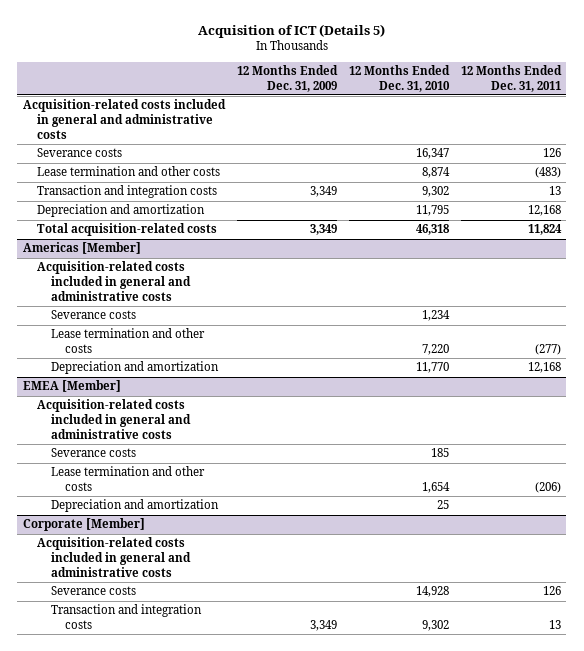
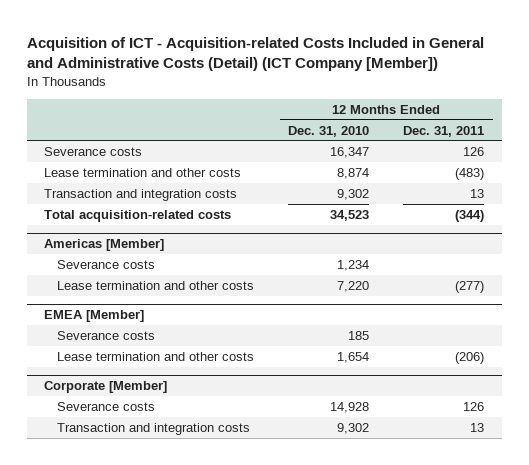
[197,23,385,38] Acquisition of ICT (Details 5) -> [27,36,485,71] Acquisition of ICT - Acquisition-related Costs Included in General and Administrative Costs (Detail) (ICT Company [Member])
[237,65,339,92] 12 Months Ended Dec. 31, 2009 -> none
[23,99,227,139] Acquisition-related costs included in general and administrative costs -> none
[37,204,206,218] Depreciation and amortization -> none
[415,224,450,236] 46,318 -> [330,209,370,221] 34,523
[527,224,562,236] 11,824 -> [455,209,485,222] (344)
[37,261,192,301] Acquisition-related costs included in general and administrative costs -> none
[51,361,220,375] Depreciation and amortization -> none
[37,399,192,439] Acquisition-related costs included in general and administrative costs -> none
[51,499,220,513] Depreciation and amortization -> none
[37,537,192,577] Acquisition-related costs included in general and administrative costs -> none

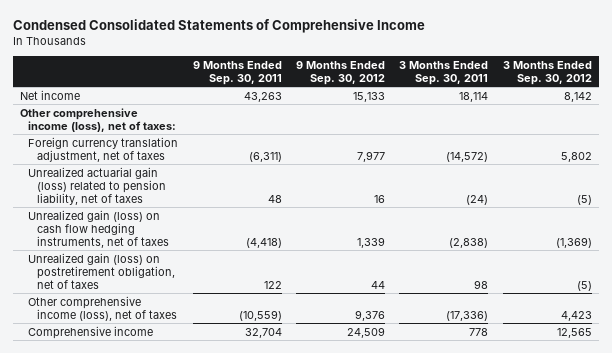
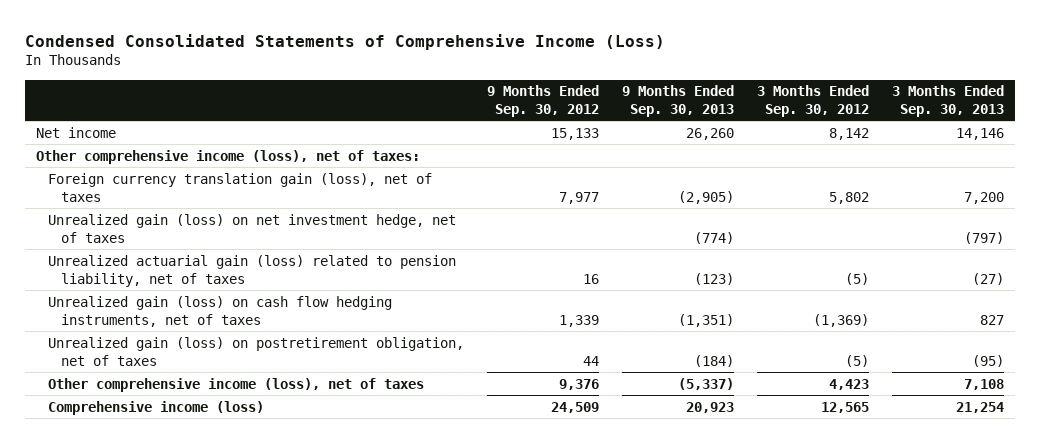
[12,19,425,34] Condensed Consolidated Statements of Comprehensive Income -> [24,33,665,50] Condensed Consolidated Statements of Comprehensive Income (Loss)
[192,60,282,86] 9 Months Ended Sep. 30, 2011 -> none
[399,60,489,86] 3 Months Ended Sep. 30, 2011 -> none
none -> [622,85,735,118] 9 Months Ended Sep. 30, 2013
none -> [891,85,1004,118] 3 Months Ended Sep. 30, 2013
[28,136,179,162] Foreign currency translation adjustment, net of taxes -> [48,172,433,202] Foreign currency translation gain (loss), net of taxes
none -> [48,213,457,243] Unrealized gain (loss) on net investment hedge, net of taxes
[28,325,154,339] Comprehensive income -> [48,400,265,415] Comprehensive income (loss)

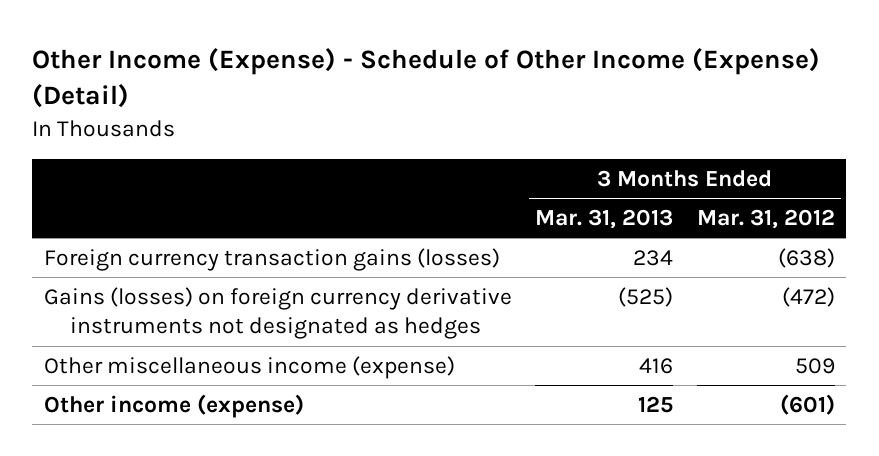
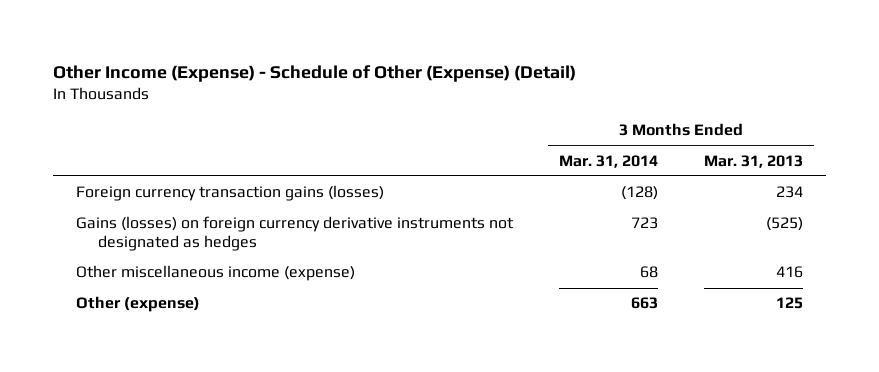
[32,48,821,109] Other Income (Expense) - Schedule of Other Income (Expense) (Detail) -> [53,64,577,82] Other Income (Expense) - Schedule of Other (Expense) (Detail)
[696,209,835,230] Mar. 31, 2012 -> none
none -> [559,154,659,168] Mar. 31, 2014
[43,393,304,418] Other income (expense) -> [76,296,201,313] Other (expense)

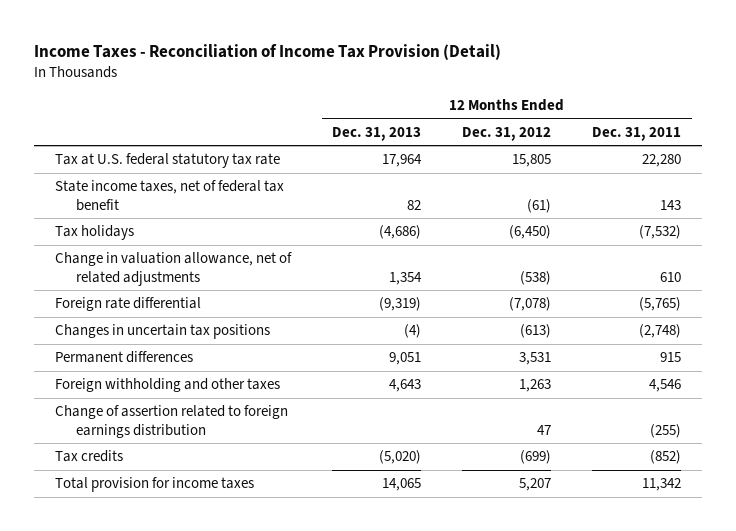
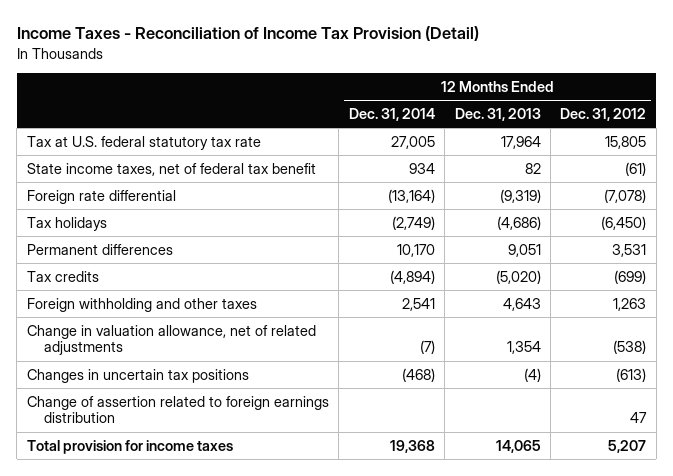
[592,126,682,141] Dec. 31, 2011 -> none
none -> [348,107,435,121] Dec. 31, 2014
[55,225,135,241] Tax holidays -> [26,216,107,231] Tax holidays
[55,450,124,463] Tax credits -> [26,270,99,282] Tax credits
[55,252,293,287] Change in valuation allowance, net of related adjustments -> [26,324,316,356] Change in valuation allowance, net of related adjustments
[55,324,271,340] Changes in uncertain tax positions -> [26,368,249,383] Changes in uncertain tax positions

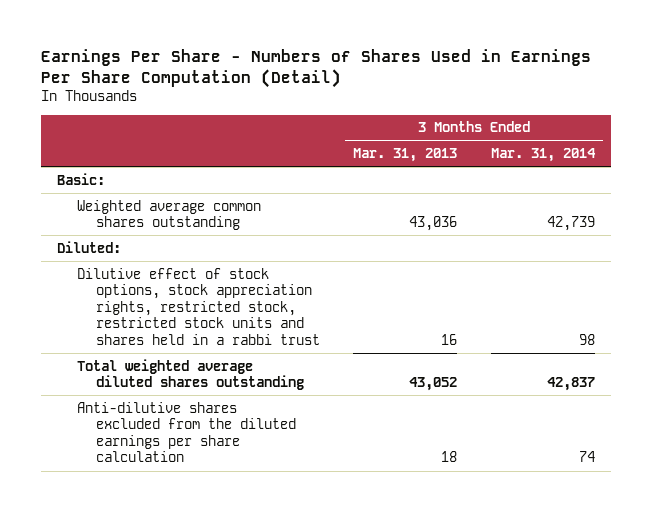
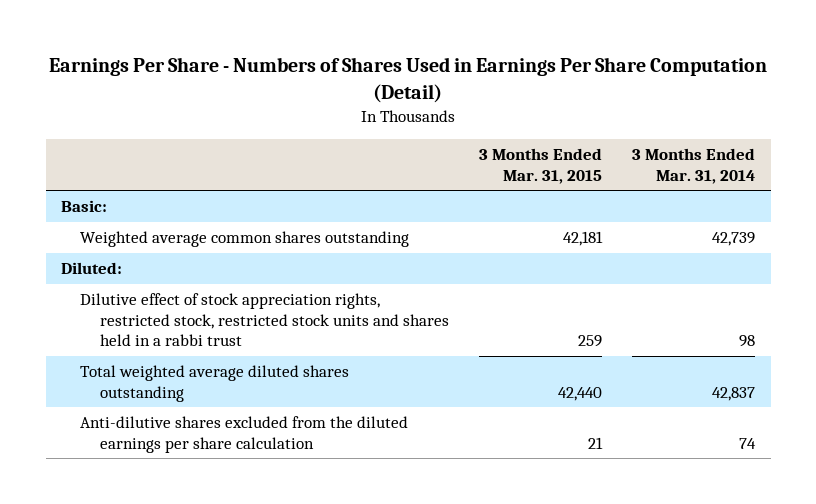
[353,148,458,163] Mar. 31, 2013 -> none
none -> [478,148,602,185] 3 Months Ended Mar. 31, 2015
[76,267,321,345] Dilutive effect of stock options, stock appreciation rights, restricted stock, restricted stock units and shares held in a rabbi trust -> [80,293,449,347] Dilutive effect of stock appreciation rights, restricted stock, restricted stock units and shares held in a rabbi trust

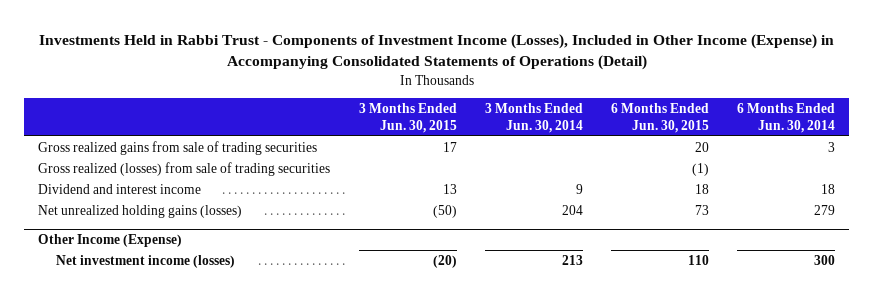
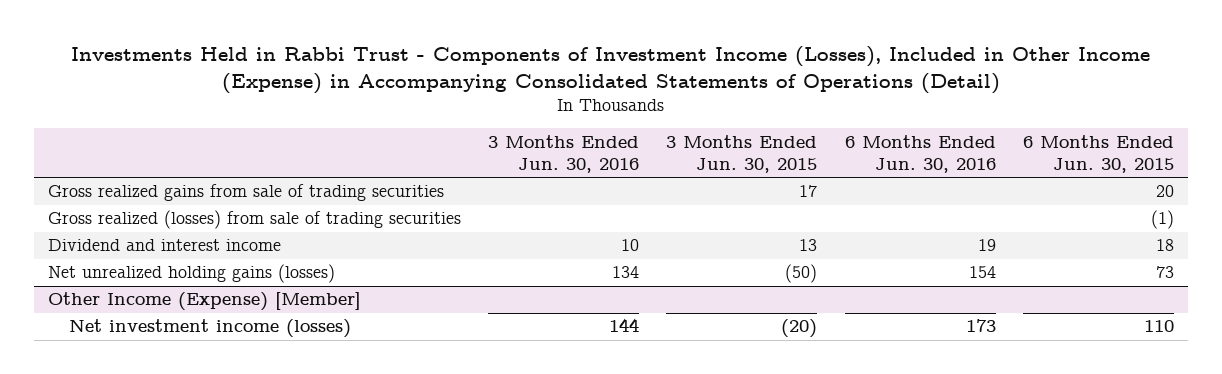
[484,103,583,133] 3 Months Ended Jun. 30, 2014 -> none
[737,103,836,133] 6 Months Ended Jun. 30, 2014 -> none
none -> [487,134,639,173] 3 Months Ended Jun. 30, 2016
none -> [844,134,996,173] 6 Months Ended Jun. 30, 2016
[38,234,183,248] Other Income (Expense) -> [47,292,361,312] Other Income (Expense) [Member]

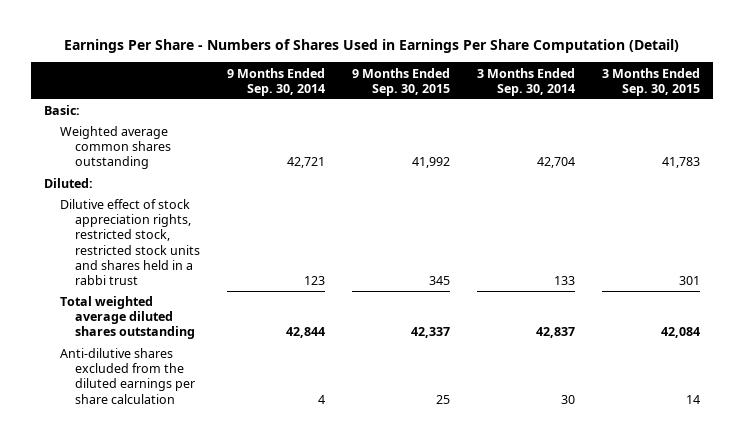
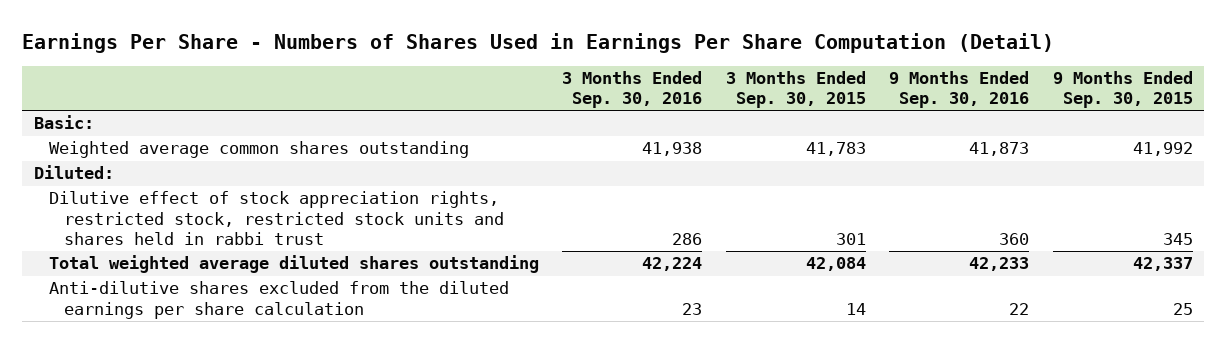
[227,67,326,96] 9 Months Ended Sep. 30, 2014 -> none
[476,67,575,96] 3 Months Ended Sep. 30, 2014 -> none
none -> [562,71,703,109] 3 Months Ended Sep. 30, 2016
none -> [889,71,1030,109] 9 Months Ended Sep. 30, 2016
[59,199,201,285] Dilutive effect of stock appreciation rights, restricted stock, restricted stock units and shares held in a rabbi trust -> [48,191,504,245] Dilutive effect of stock appreciation rights, restricted stock, restricted stock units and shares held in rabbi trust

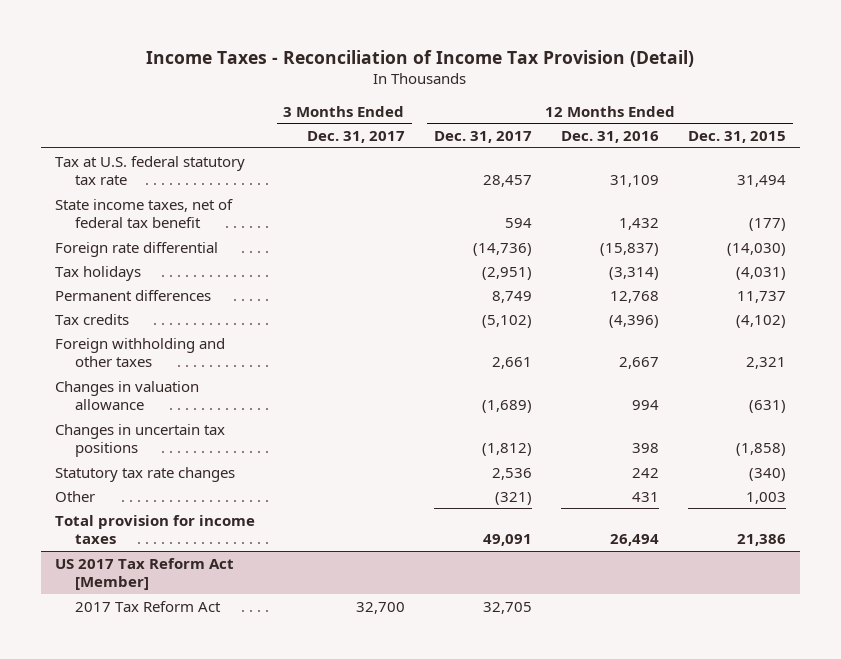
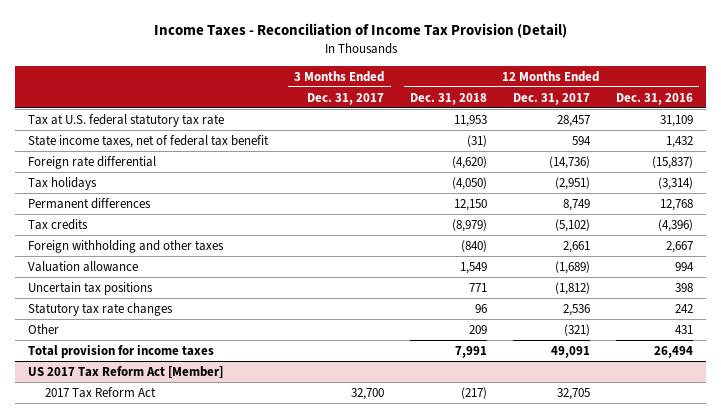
[687,131,786,144] Dec. 31, 2015 -> none
none -> [410,92,488,105] Dec. 31, 2018
[54,380,199,411] Changes in valuation allowance -> [28,260,139,272] Valuation allowance
[54,423,225,458] Changes in uncertain tax positions -> [28,281,154,295] Uncertain tax positions

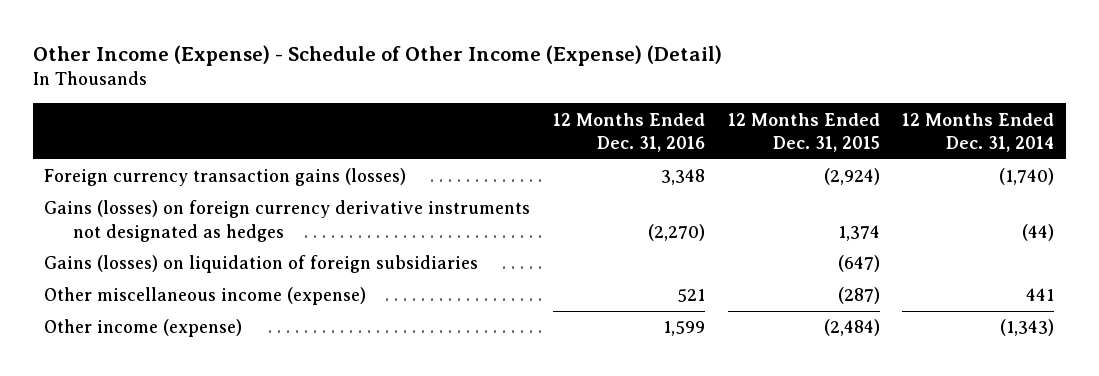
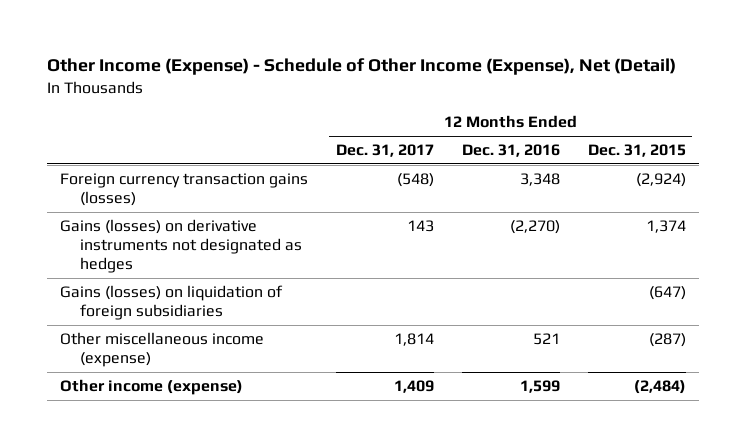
[33,45,723,67] Other Income (Expense) - Schedule of Other Income (Expense) (Detail) -> [46,58,676,76] Other Income (Expense) - Schedule of Other Income (Expense), Net (Detail)
[902,112,1055,152] 12 Months Ended Dec. 31, 2014 -> none
none -> [336,144,435,158] Dec. 31, 2017
[44,200,531,242] Gains (losses) on foreign currency derivative instruments not designated as hedges -> [60,218,303,274] Gains (losses) on derivative instruments not designated as hedges

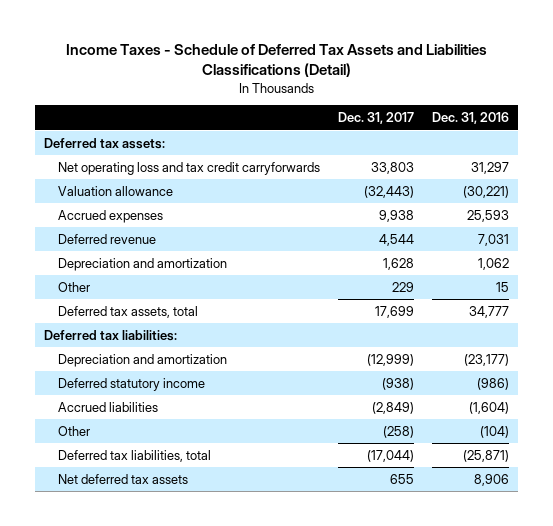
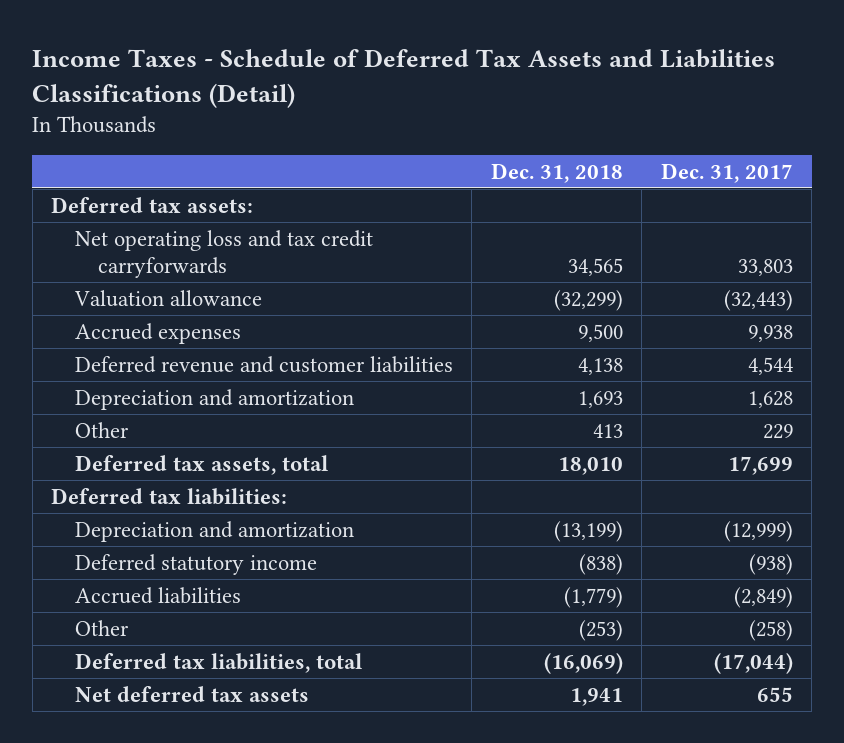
[431,112,509,125] Dec. 31, 2016 -> none
none -> [490,162,623,183] Dec. 31, 2018
[58,233,157,244] Deferred revenue -> [74,355,453,373] Deferred revenue and customer liabilities

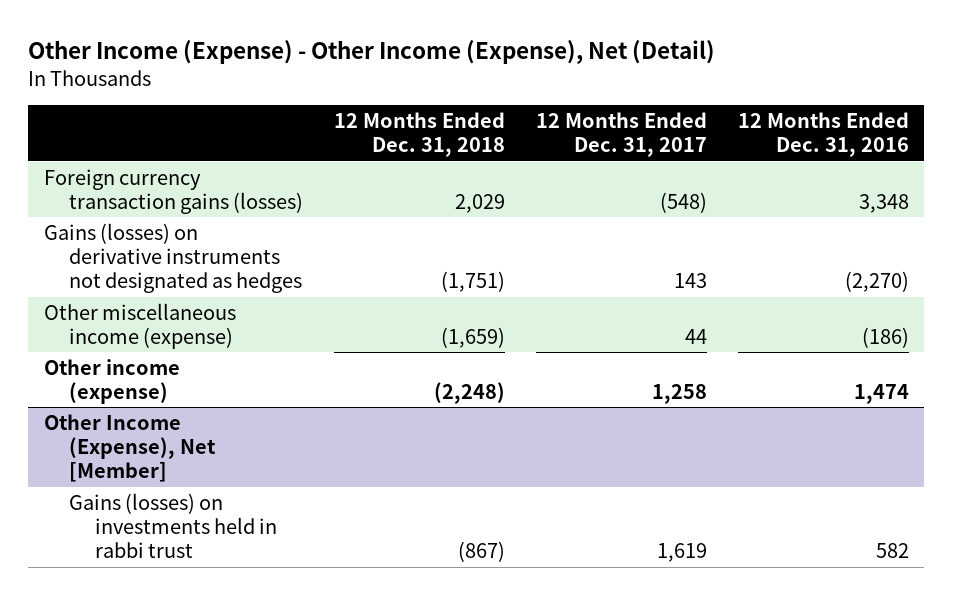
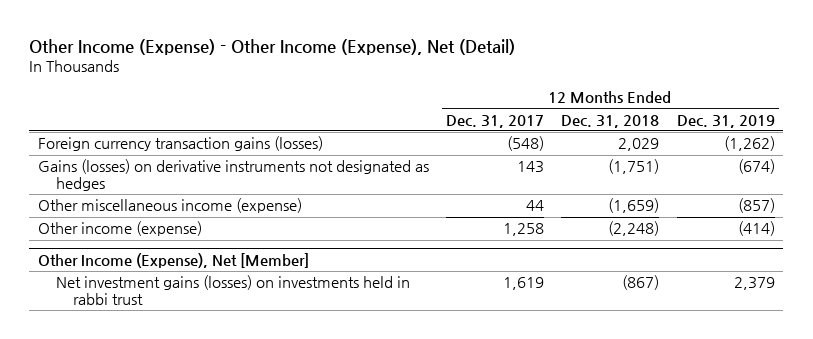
[737,111,909,158] 12 Months Ended Dec. 31, 2016 -> none
none -> [676,114,775,128] Dec. 31, 2019
[69,492,277,559] Gains (losses) on investments held in rabbi trust -> [55,275,410,306] Net investment gains (losses) on investments held in rabbi trust

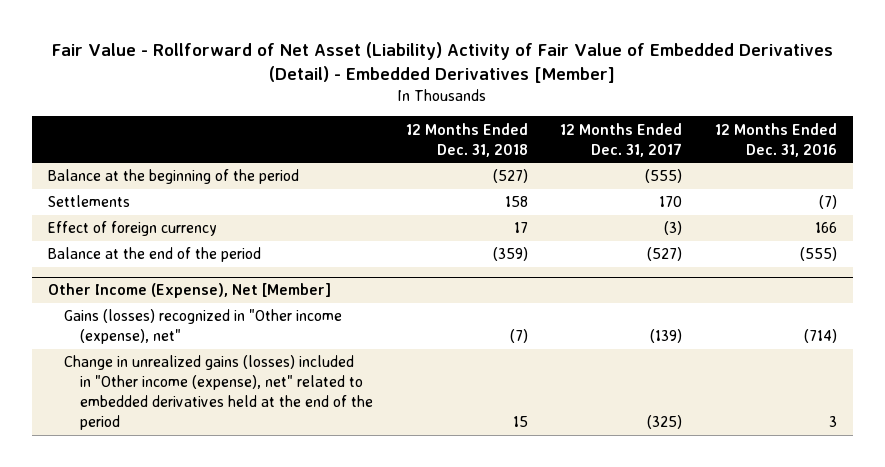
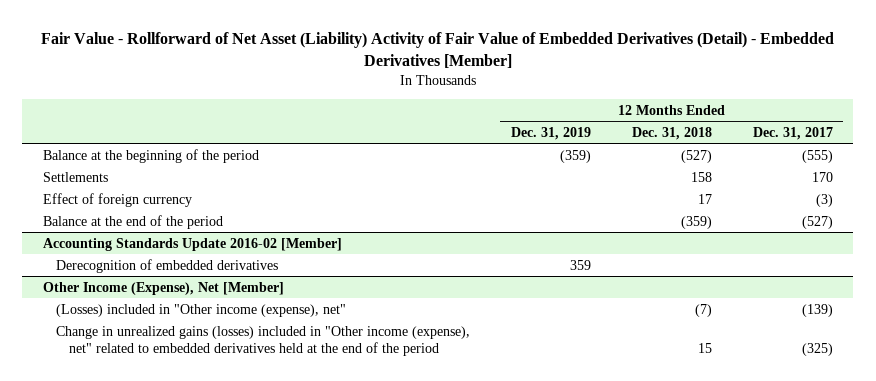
[714,122,837,157] 12 Months Ended Dec. 31, 2016 -> none
none -> [510,126,591,140] Dec. 31, 2019
none -> [42,237,342,251] Accounting Standards Update 2016-02 [Member]
none -> [55,258,278,273] Derecognition of embedded derivatives
[64,309,343,345] Gains (losses) recognized in "Other income (expense), net" -> [55,303,346,317] (Losses) included in "Other income (expense), net"

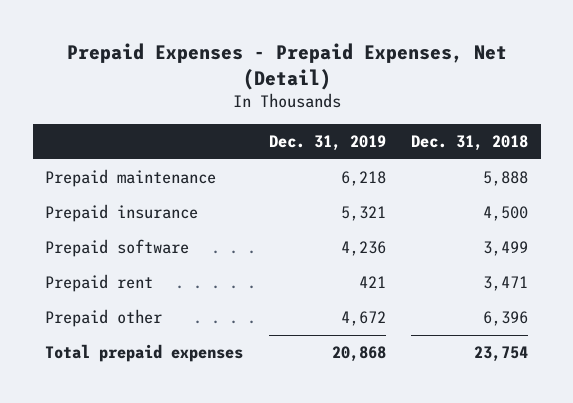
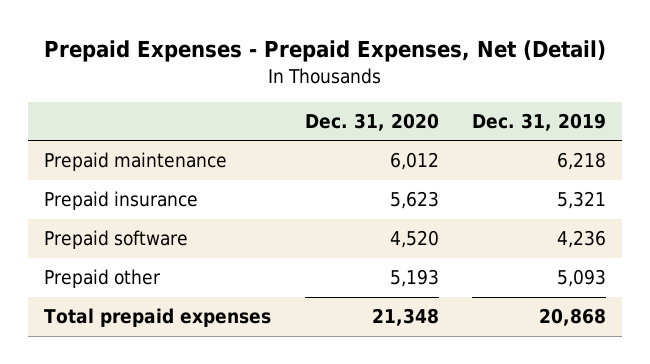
[410,135,528,152] Dec. 31, 2018 -> none
none -> [304,112,439,131] Dec. 31, 2020
[45,274,154,293] Prepaid rent -> none
[340,311,386,327] 4,672 -> [556,269,606,288] 5,093

